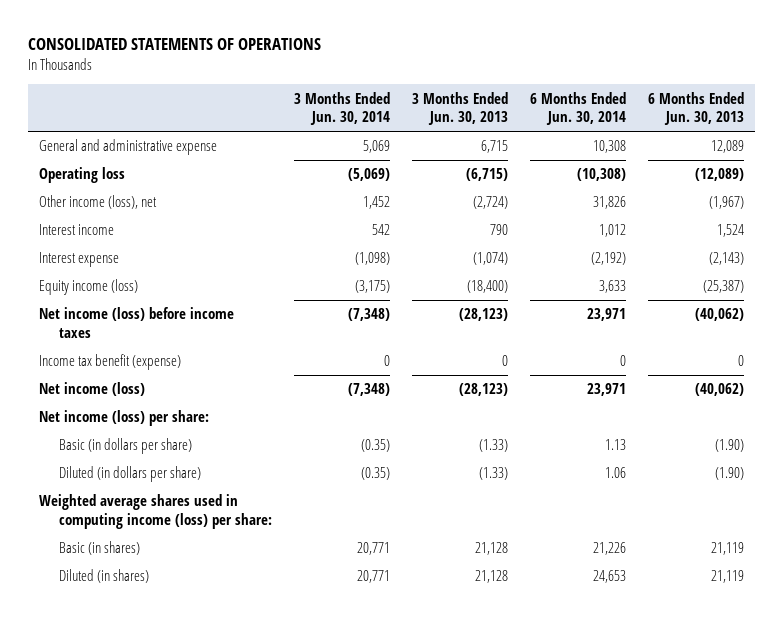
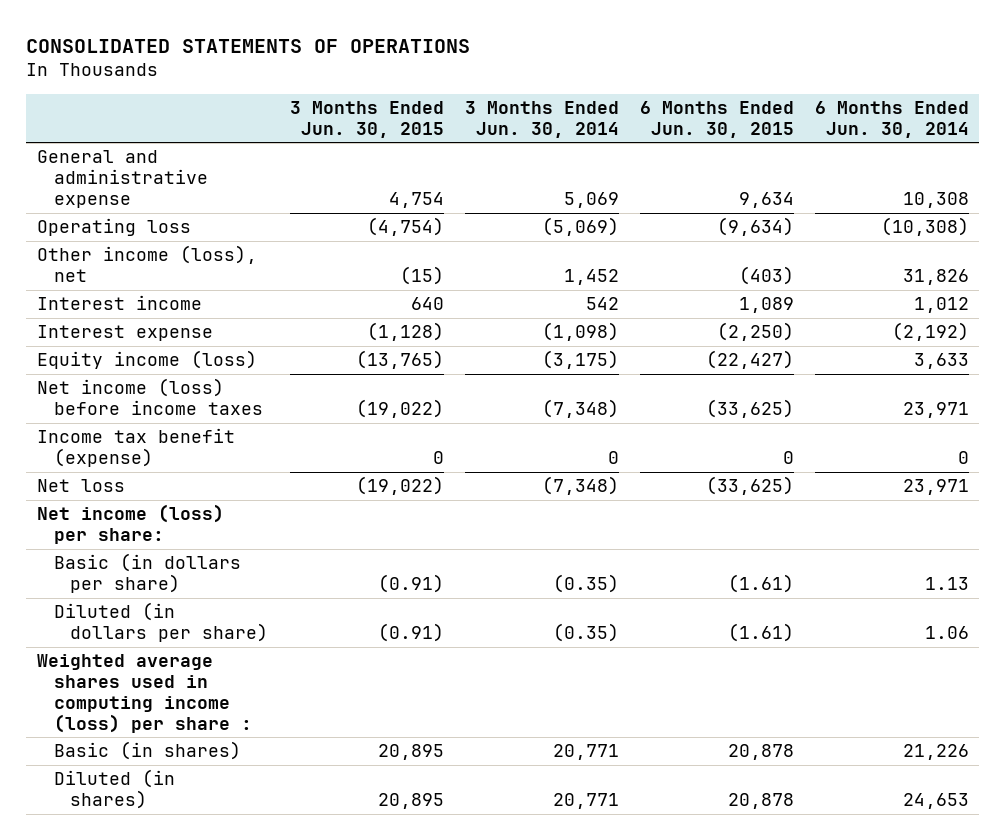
[411,91,508,126] 3 Months Ended Jun. 30, 2013 -> none
[647,91,744,126] 6 Months Ended Jun. 30, 2013 -> none
none -> [289,100,444,138] 3 Months Ended Jun. 30, 2015
none -> [639,100,794,138] 6 Months Ended Jun. 30, 2015
[38,382,145,397] Net income (loss) -> [36,479,125,493] Net loss
[38,494,272,529] Weighted average shares used in computing income (loss) per share: -> [36,654,252,733] Weighted average shares used in computing income (loss) per share :

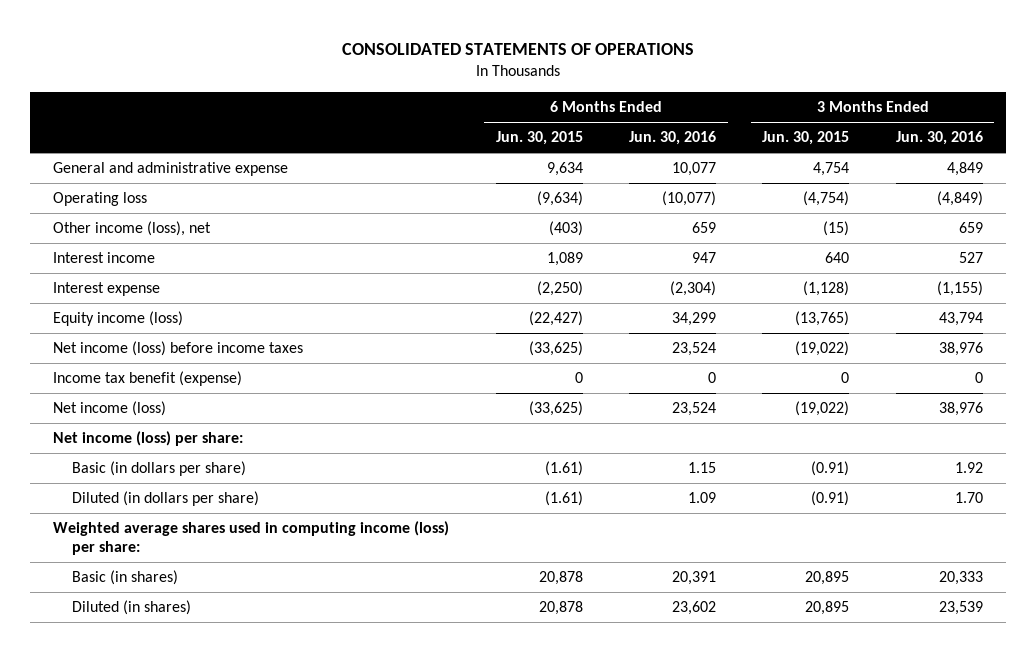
[464,100,619,138] 3 Months Ended Jun. 30, 2014 -> none
[814,100,969,138] 6 Months Ended Jun. 30, 2014 -> none
none -> [629,131,717,146] Jun. 30, 2016
none -> [895,131,983,146] Jun. 30, 2016
[36,479,125,493] Net loss -> [53,401,167,417] Net income (loss)
[36,654,252,733] Weighted average shares used in computing income (loss) per share : -> [53,521,450,556] Weighted average shares used in computing income (loss) per share:

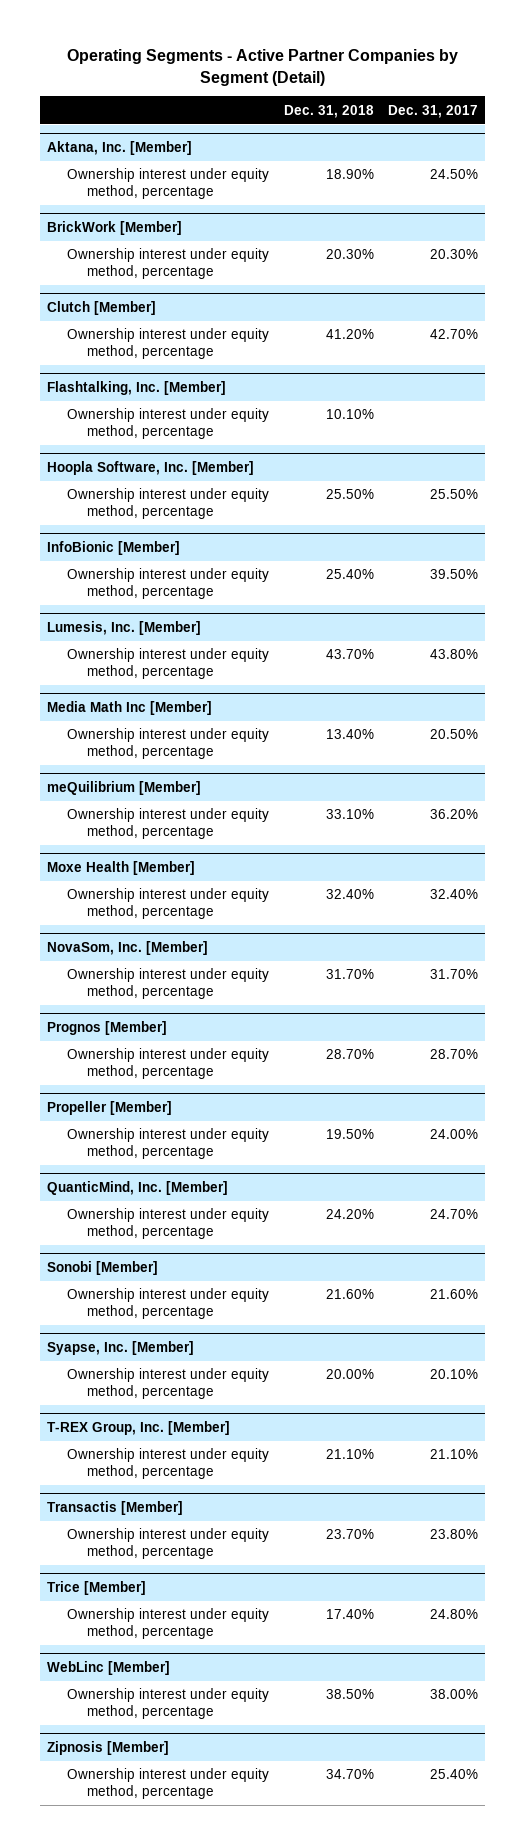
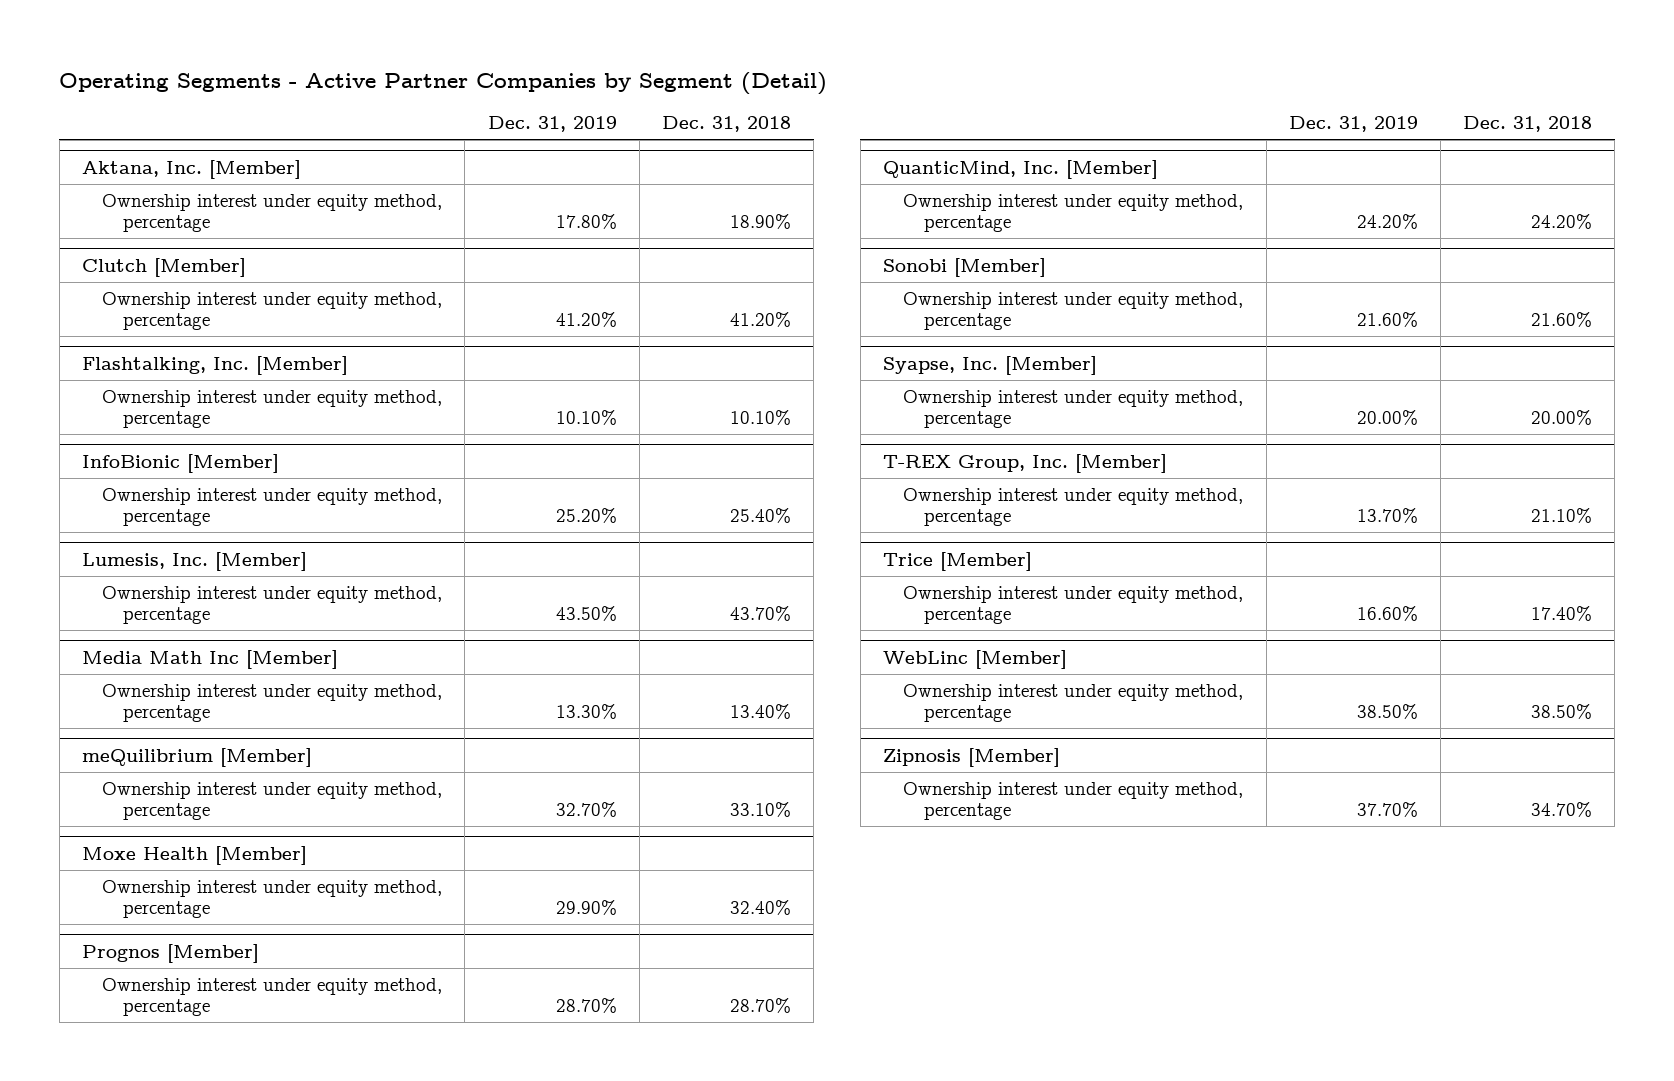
[388,104,479,118] Dec. 31, 2017 -> none
none -> [487,116,617,133] Dec. 31, 2019
[47,220,183,235] BrickWork [Member] -> none
[67,248,270,280] Ownership interest under equity method, percentage -> none
[47,460,255,475] Hoopla Software, Inc. [Member] -> none
[67,488,270,520] Ownership interest under equity method, percentage -> none
[47,940,209,955] NovaSom, Inc. [Member] -> none
[67,968,270,1000] Ownership interest under equity method, percentage -> none
[47,1100,173,1115] Propeller [Member] -> none
[67,1128,270,1160] Ownership interest under equity method, percentage -> none
[47,1500,184,1515] Transactis [Member] -> none
[67,1528,270,1560] Ownership interest under equity method, percentage -> none

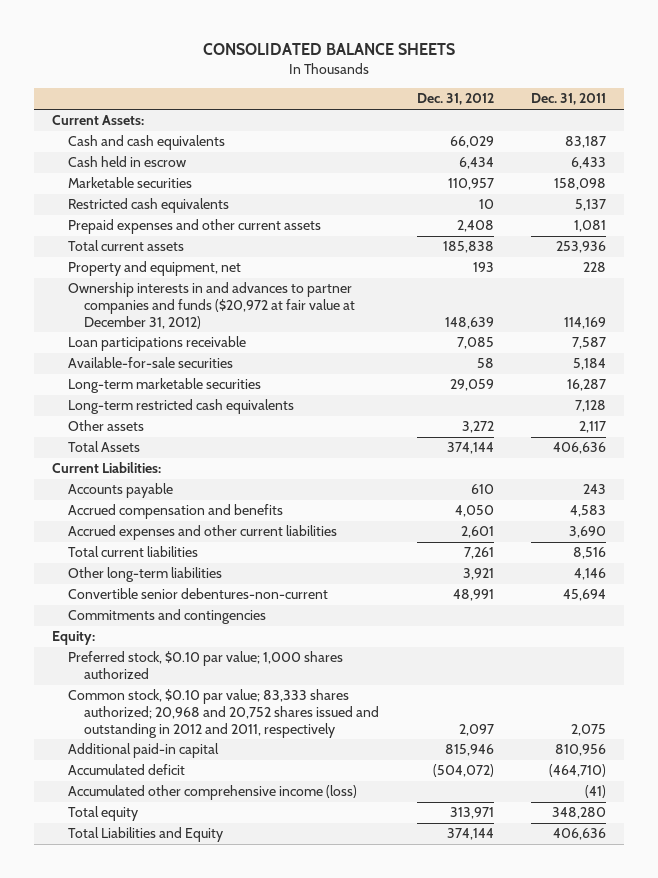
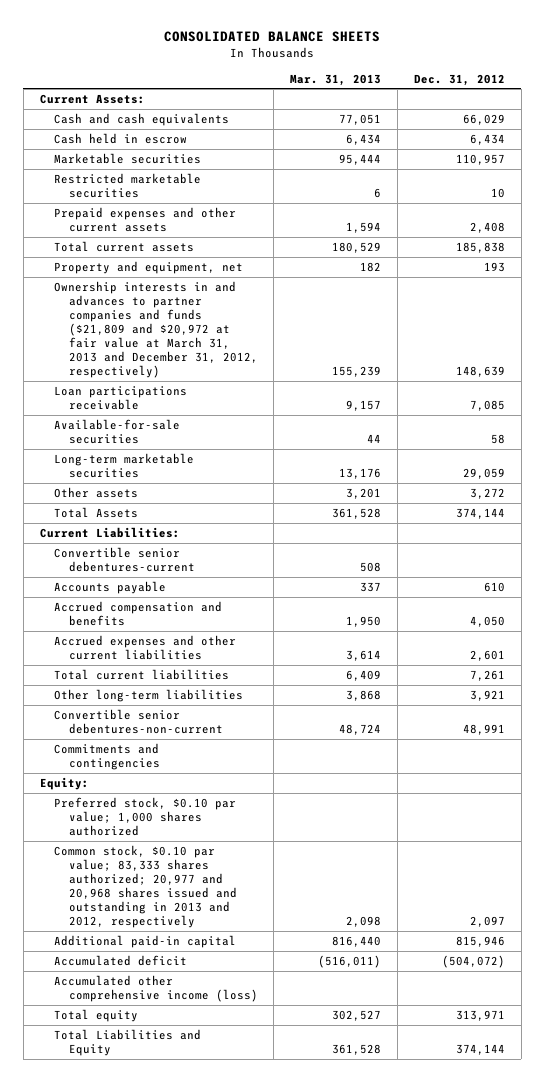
[530,93,606,106] Dec. 31, 2011 -> none
none -> [290,73,382,86] Mar. 31, 2013
[68,198,230,214] Restricted cash equivalents -> [54,172,202,198] Restricted marketable securities
[68,282,356,329] Ownership interests in and advances to partner companies and funds ($20,972 at fair value at December 31, 2012) -> [54,280,258,379] Ownership interests in and advances to partner companies and funds ($21,809 and $20,972 at fair value at March 31, 2013 and December 31, 2012, respectively)
[68,399,295,415] Long-term restricted cash equivalents -> none
none -> [54,546,195,572] Convertible senior debentures-current
[68,689,380,738] Common stock, $0.10 par value; 83,333 shares authorized; 20,968 and 20,752 shares issued and outstanding in 2012 and 2011, respectively -> [54,844,237,929] Common stock, $0.10 par value; 83,333 shares authorized; 20,977 and 20,968 shares issued and outstanding in 2013 and 2012, respectively

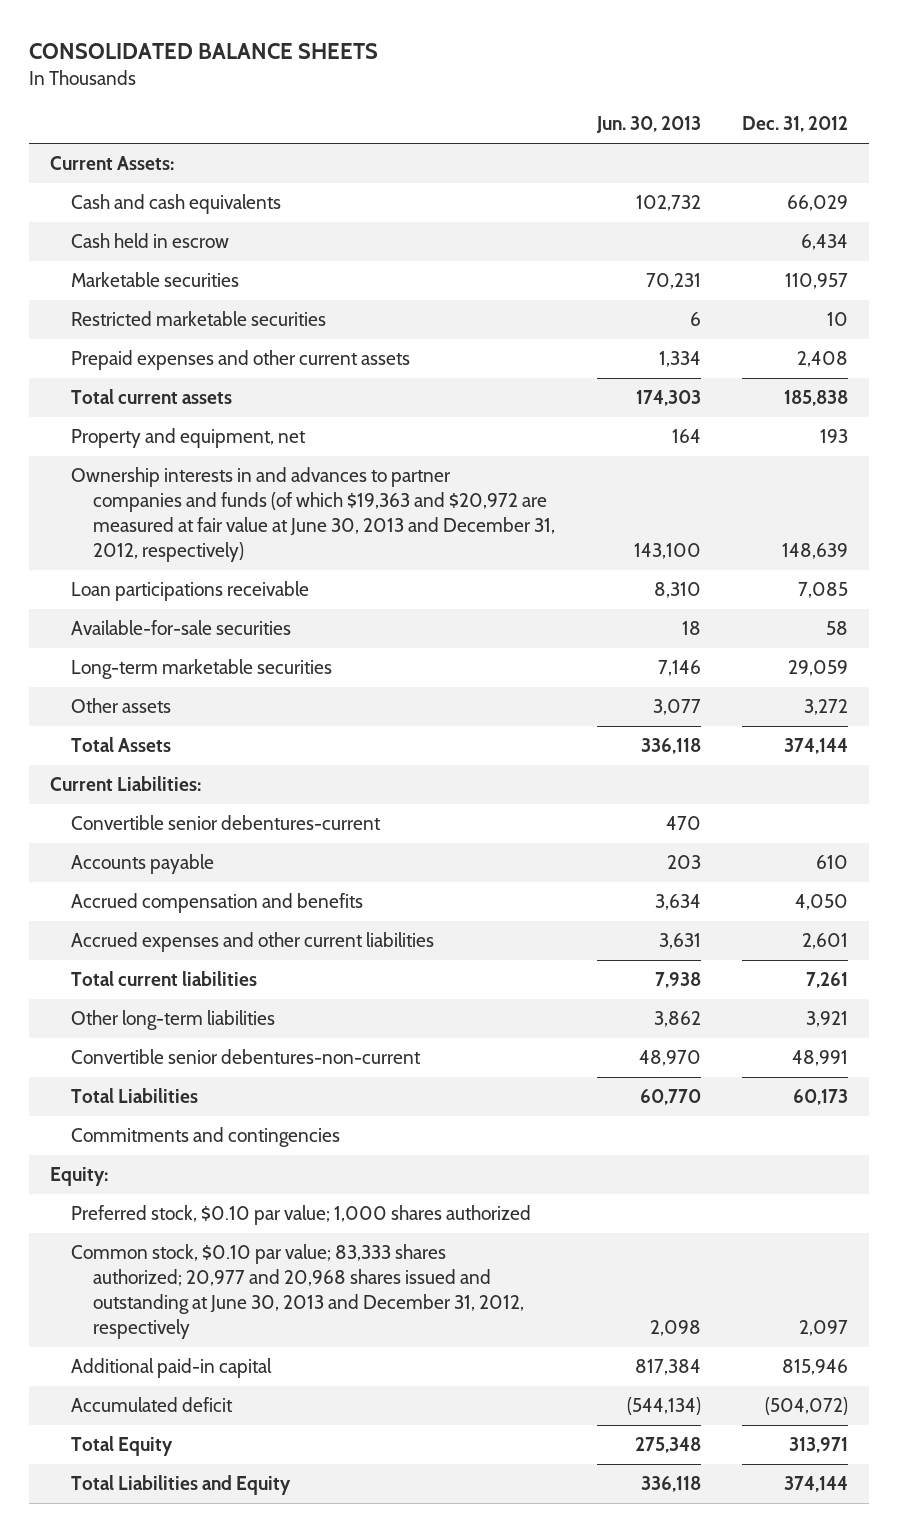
[290,73,382,86] Mar. 31, 2013 -> none
none -> [595,116,701,134] Jun. 30, 2013
[54,280,258,379] Ownership interests in and advances to partner companies and funds ($21,809 and $20,972 at fair value at March 31, 2013 and December 31, 2012, respectively) -> [71,467,556,562] Ownership interests in and advances to partner companies and funds (of which $19,363 and $20,972 are measured at fair value at June 30, 2013 and December 31, 2012, respectively)
none -> [71,1088,199,1104] Total Liabilities
[54,844,237,929] Common stock, $0.10 par value; 83,333 shares authorized; 20,977 and 20,968 shares issued and outstanding in 2013 and 2012, respectively -> [71,1244,525,1339] Common stock, $0.10 par value; 83,333 shares authorized; 20,977 and 20,968 shares issued and outstanding at June 30, 2013 and December 31, 2012, respectively
[54,974,258,1002] Accumulated other comprehensive income (loss) -> none
[54,1008,139,1022] Total equity -> [71,1436,174,1457] Total Equity

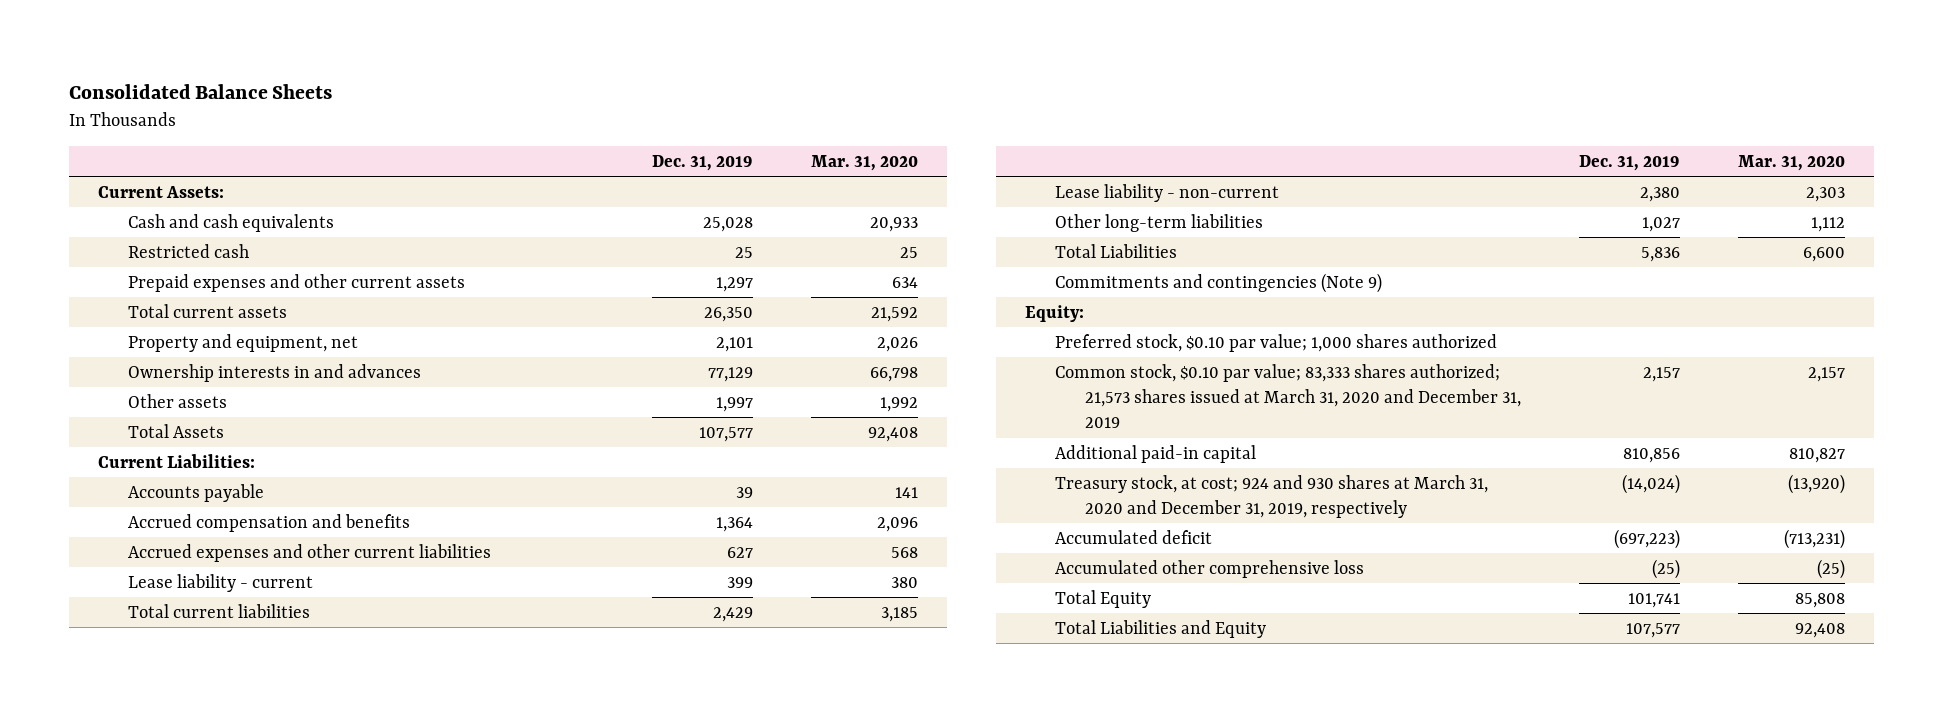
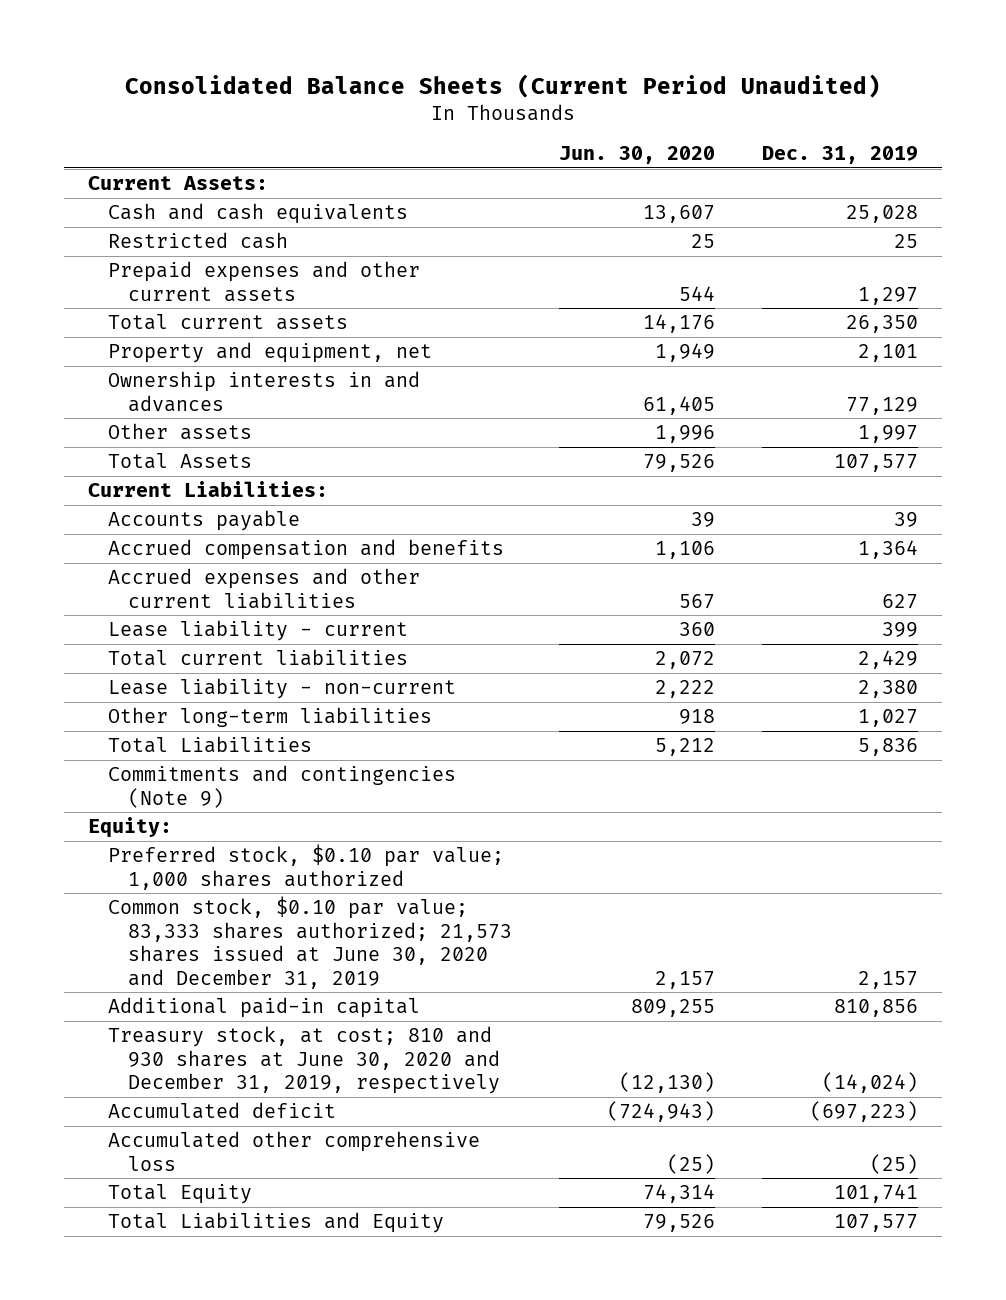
[68,84,332,100] Consolidated Balance Sheets -> [125,73,882,98] Consolidated Balance Sheets (Current Period Unaudited)
[810,154,918,171] Mar. 31, 2020 -> none
none -> [559,146,716,165] Jun. 30, 2020
[1055,363,1522,429] Common stock, $0.10 par value; 83,333 shares authorized; 21,573 shares issued at March 31, 2020 and December 31, 2019 -> [107,896,512,989] Common stock, $0.10 par value; 83,333 shares authorized; 21,573 shares issued at June 30, 2020 and December 31, 2019
[1055,474,1489,519] Treasury stock, at cost; 924 and 930 shares at March 31, 2020 and December 31, 2019, respectively -> [107,1026,500,1095] Treasury stock, at cost; 810 and 930 shares at June 30, 2020 and December 31, 2019, respectively

